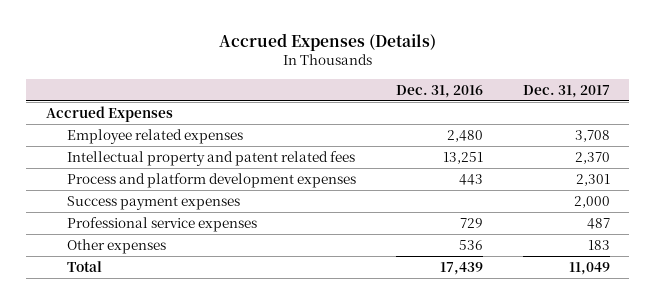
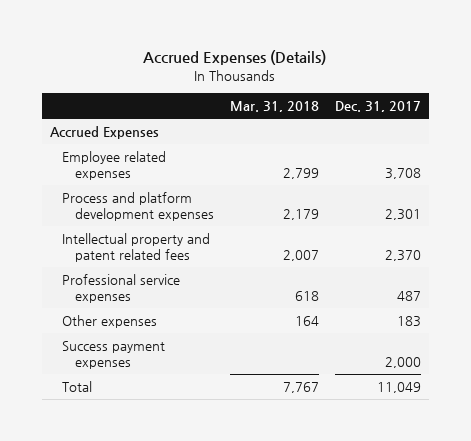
[395,84,483,98] Dec. 31, 2016 -> none
none -> [229,101,319,113] Mar. 31, 2018
[67,150,356,166] Intellectual property and patent related fees -> [62,233,211,262] Intellectual property and patent related fees
[67,195,241,210] Success payment expenses -> [62,341,166,369] Success payment expenses

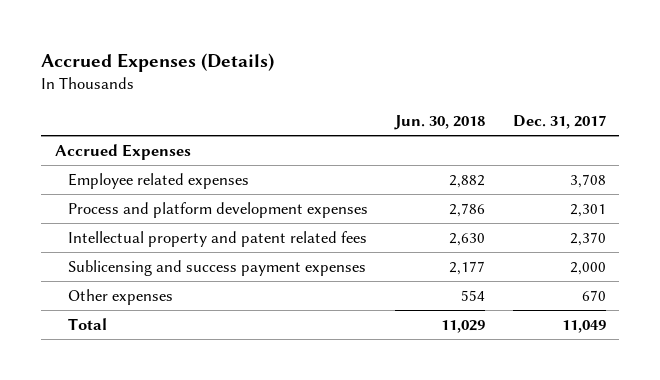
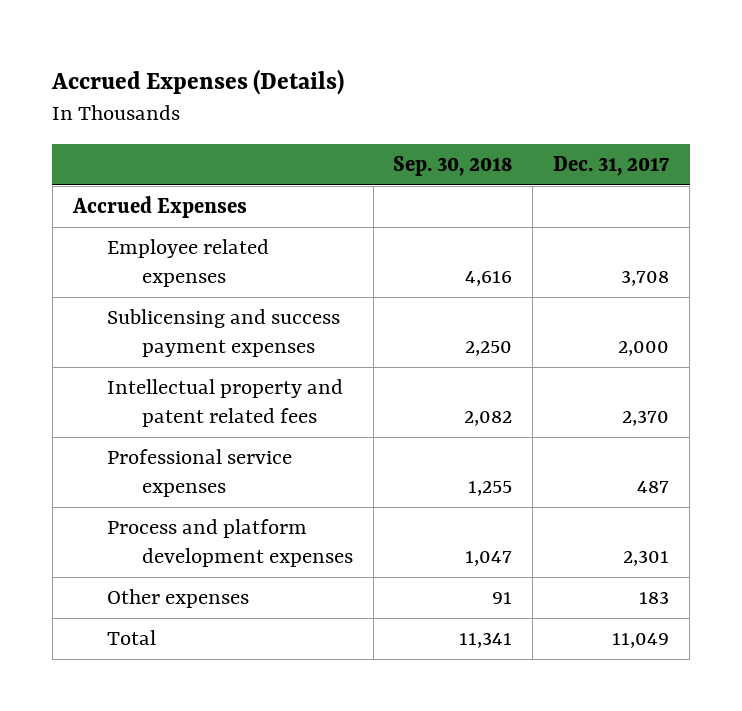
[394,114,486,130] Jun. 30, 2018 -> none
none -> [393,156,513,177] Sep. 30, 2018
[67,231,367,248] Intellectual property and patent related fees -> [107,379,344,427] Intellectual property and patent related fees
none -> [107,449,293,497] Professional service expenses
[67,202,368,219] Process and platform development expenses -> [107,519,353,567] Process and platform development expenses
[581,290,606,302] 670 -> [639,591,670,605] 183

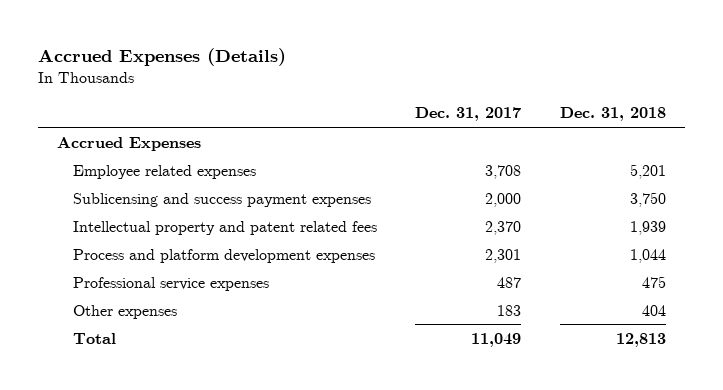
[393,156,513,177] Sep. 30, 2018 -> none
none -> [559,107,666,122] Dec. 31, 2018
[107,449,293,497] Professional service expenses -> [73,276,270,291] Professional service expenses

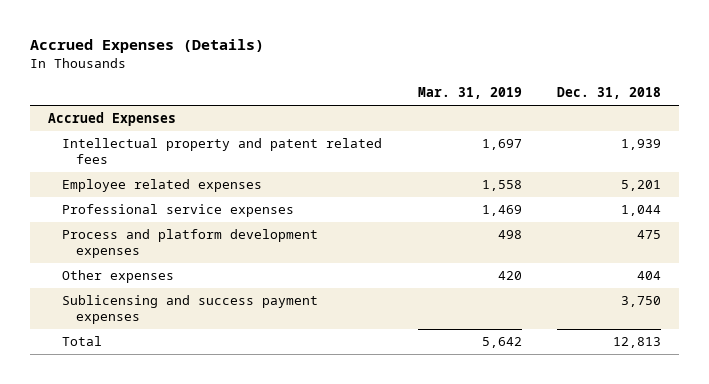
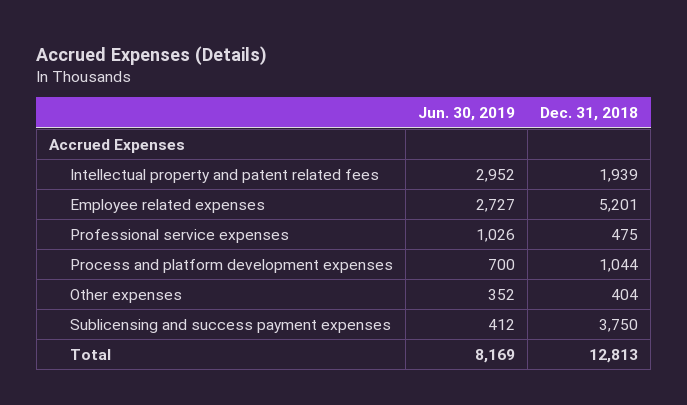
[417,87,522,100] Mar. 31, 2019 -> none
none -> [418,107,516,122] Jun. 30, 2019
[621,204,662,216] 1,044 -> [611,228,639,240] 475
[637,229,662,239] 475 -> [599,258,639,272] 1,044

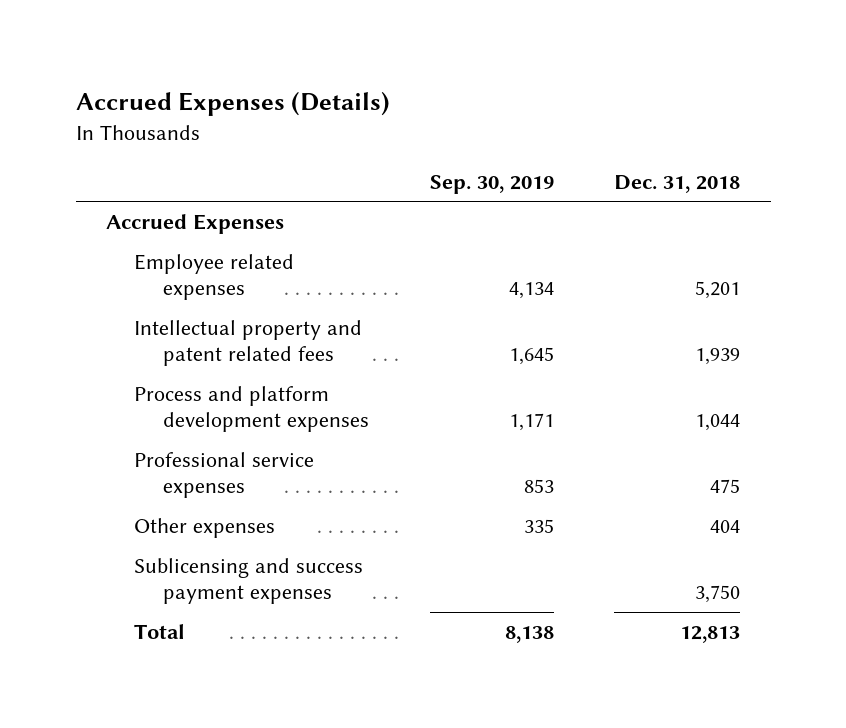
[418,107,516,122] Jun. 30, 2019 -> none
none -> [429,174,554,194] Sep. 30, 2019
[70,168,380,183] Intellectual property and patent related fees -> [134,319,363,367] Intellectual property and patent related fees
[70,228,290,243] Professional service expenses -> [134,451,315,499] Professional service expenses

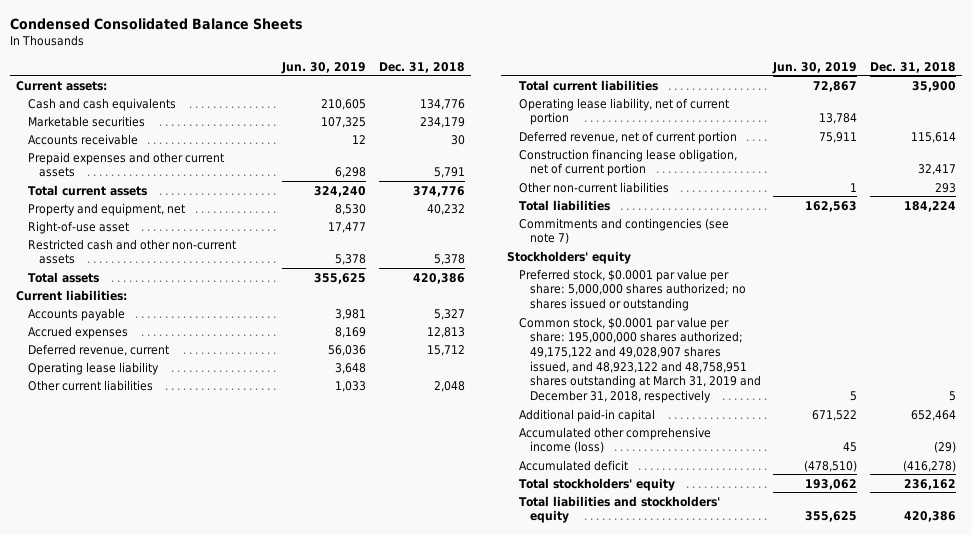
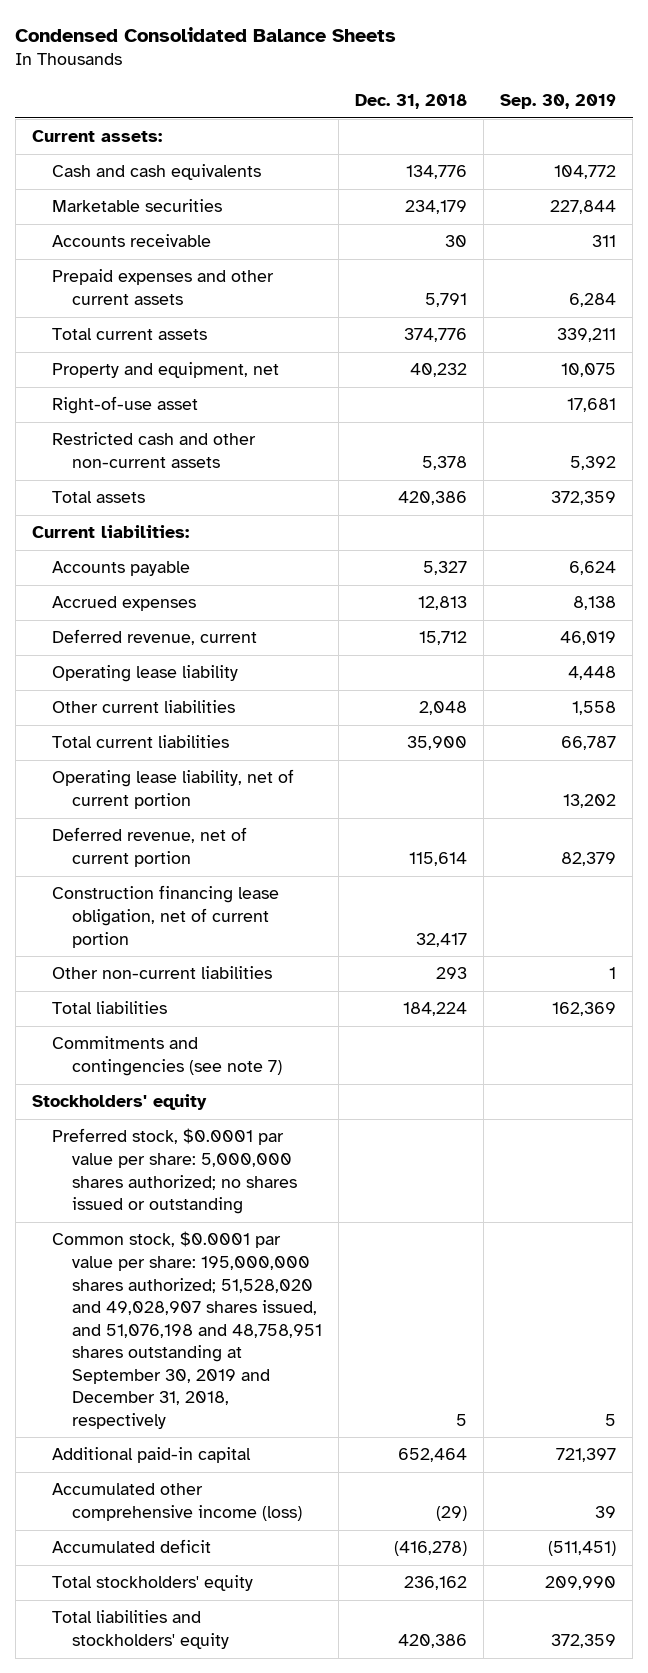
[281,61,367,74] Jun. 30, 2019 -> none
none -> [500,94,617,110] Sep. 30, 2019
[518,316,762,404] Common stock, $0.0001 par value per share: 195,000,000 shares authorized; 49,175,122 and 49,028,907 shares issued, and 48,923,122 and 48,758,951 shares outstanding at March 31, 2019 and December 31, 2018, respectively -> [51,1231,322,1429] Common stock, $0.0001 par value per share: 195,000,000 shares authorized; 51,528,020 and 49,028,907 shares issued, and 51,076,198 and 48,758,951 shares outstanding at September 30, 2019 and December 31, 2018, respectively

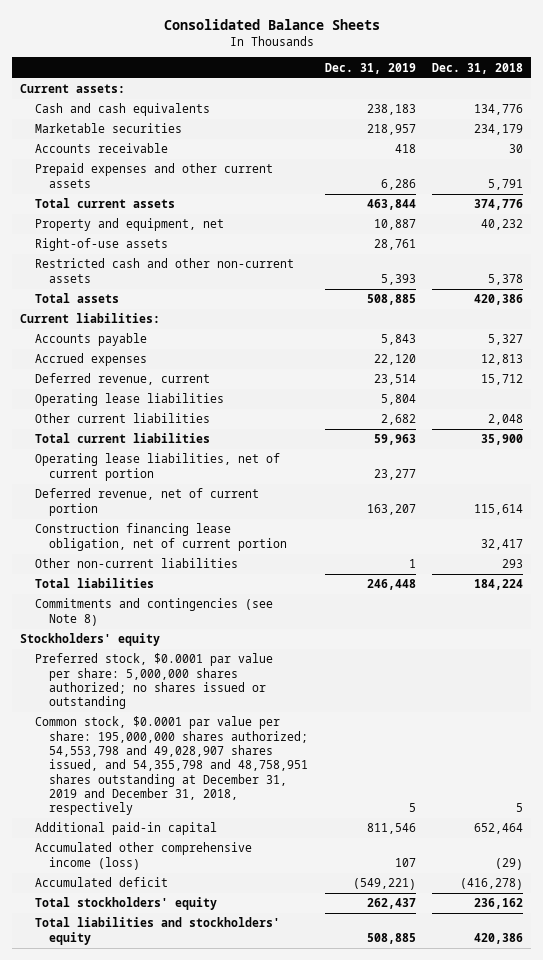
[15,26,397,42] Condensed Consolidated Balance Sheets -> [163,19,380,31] Consolidated Balance Sheets
[500,94,617,110] Sep. 30, 2019 -> none
none -> [324,62,416,74] Dec. 31, 2019
[51,396,198,415] Right-of-use asset -> [34,238,168,252] Right-of-use assets
[51,665,238,683] Operating lease liability -> [34,393,224,407] Operating lease liabilities
[51,769,294,810] Operating lease liability, net of current portion -> [34,453,280,481] Operating lease liabilities, net of current portion
[51,1036,282,1077] Commitments and contingencies (see note 7) -> [34,598,273,626] Commitments and contingencies (see Note 8)
[51,1231,322,1429] Common stock, $0.0001 par value per share: 195,000,000 shares authorized; 51,528,020 and 49,028,907 shares issued, and 51,076,198 and 48,758,951 shares outstanding at September 30, 2019 and December 31, 2018, respectively -> [34,716,309,816] Common stock, $0.0001 par value per share: 195,000,000 shares authorized; 54,553,798 and 49,028,907 shares issued, and 54,355,798 and 48,758,951 shares outstanding at December 31, 2019 and December 31, 2018, respectively

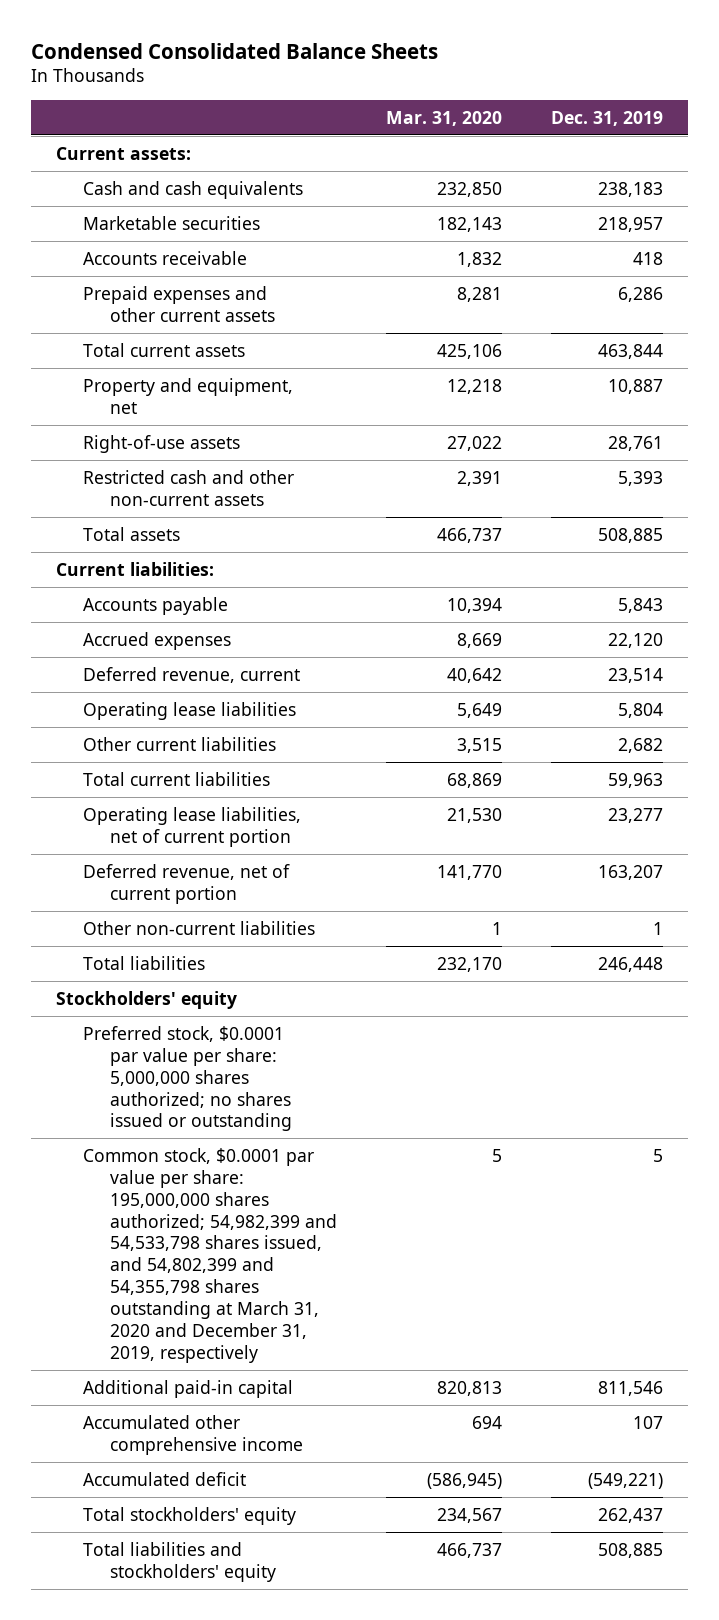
[163,19,380,31] Consolidated Balance Sheets -> [31,42,439,59] Condensed Consolidated Balance Sheets
[432,62,524,74] Dec. 31, 2018 -> none
none -> [386,110,503,126] Mar. 31, 2020
[34,523,288,551] Construction financing lease obligation, net of current portion -> none
[34,598,273,626] Commitments and contingencies (see Note 8) -> none
[34,716,309,816] Common stock, $0.0001 par value per share: 195,000,000 shares authorized; 54,553,798 and 49,028,907 shares issued, and 54,355,798 and 48,758,951 shares outstanding at December 31, 2019 and December 31, 2018, respectively -> [82,1147,337,1364] Common stock, $0.0001 par value per share: 195,000,000 shares authorized; 54,982,399 and 54,533,798 shares issued, and 54,802,399 and 54,355,798 shares outstanding at March 31, 2020 and December 31, 2019, respectively
[34,842,252,870] Accumulated other comprehensive income (loss) -> [82,1414,303,1455] Accumulated other comprehensive income

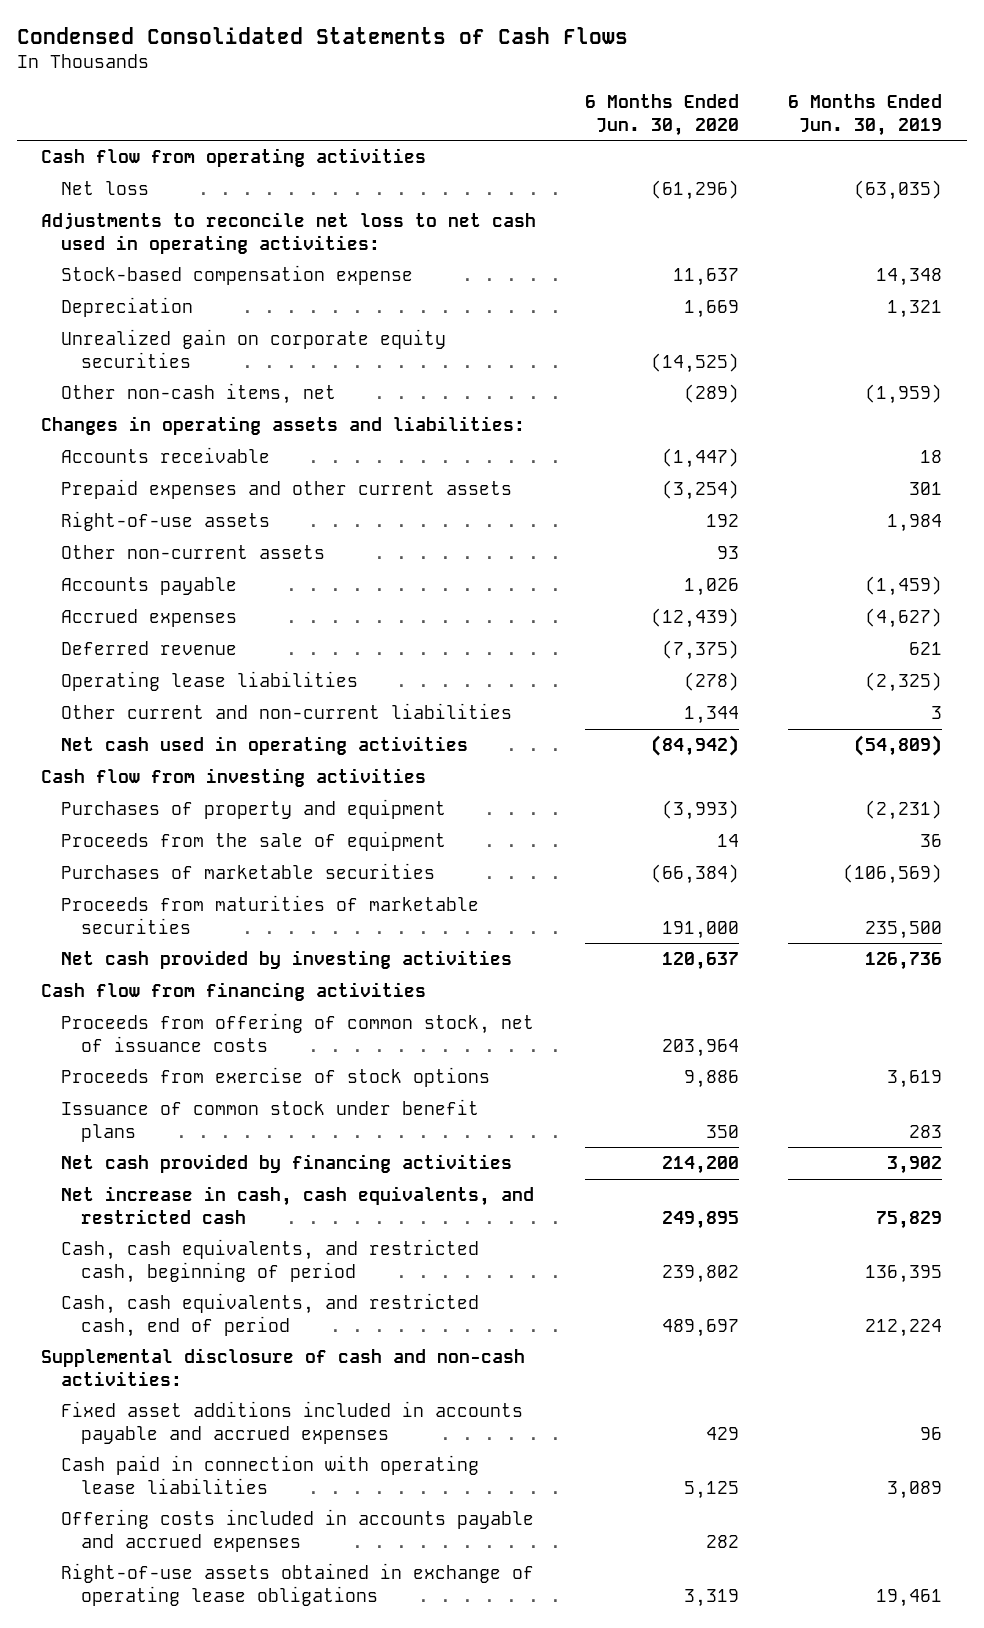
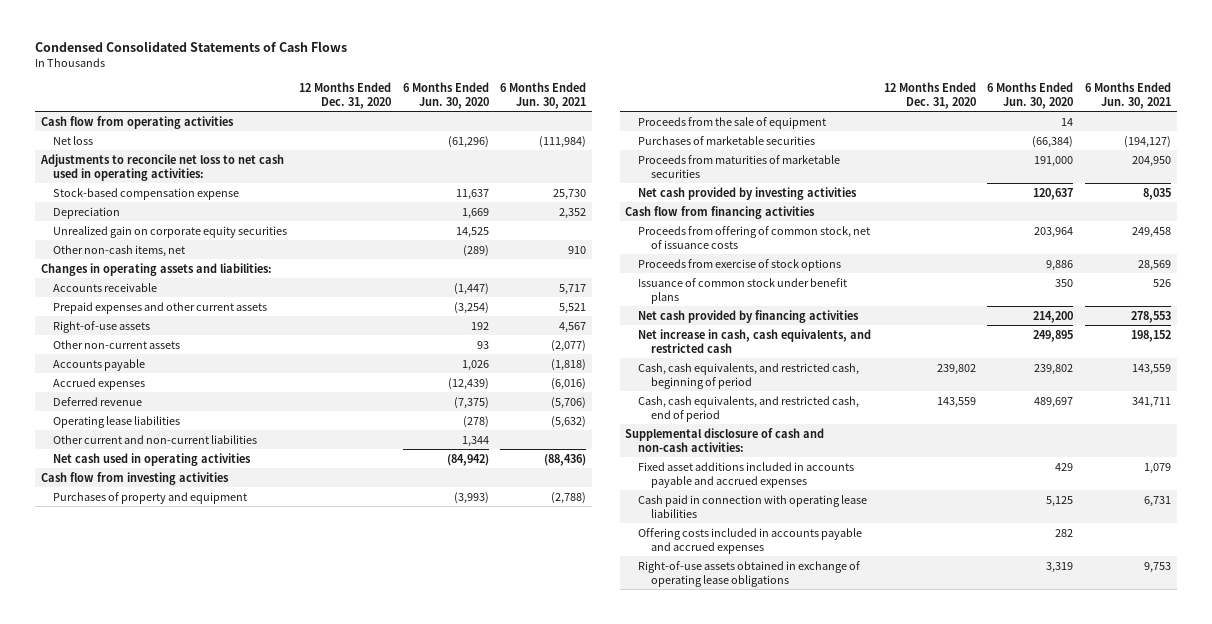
[788,94,943,136] 6 Months Ended Jun. 30, 2019 -> none
none -> [298,81,391,109] 12 Months Ended Dec. 31, 2020
none -> [500,81,587,109] 6 Months Ended Jun. 30, 2021
[651,352,740,373] (14,525) -> [455,226,489,238] 14,525

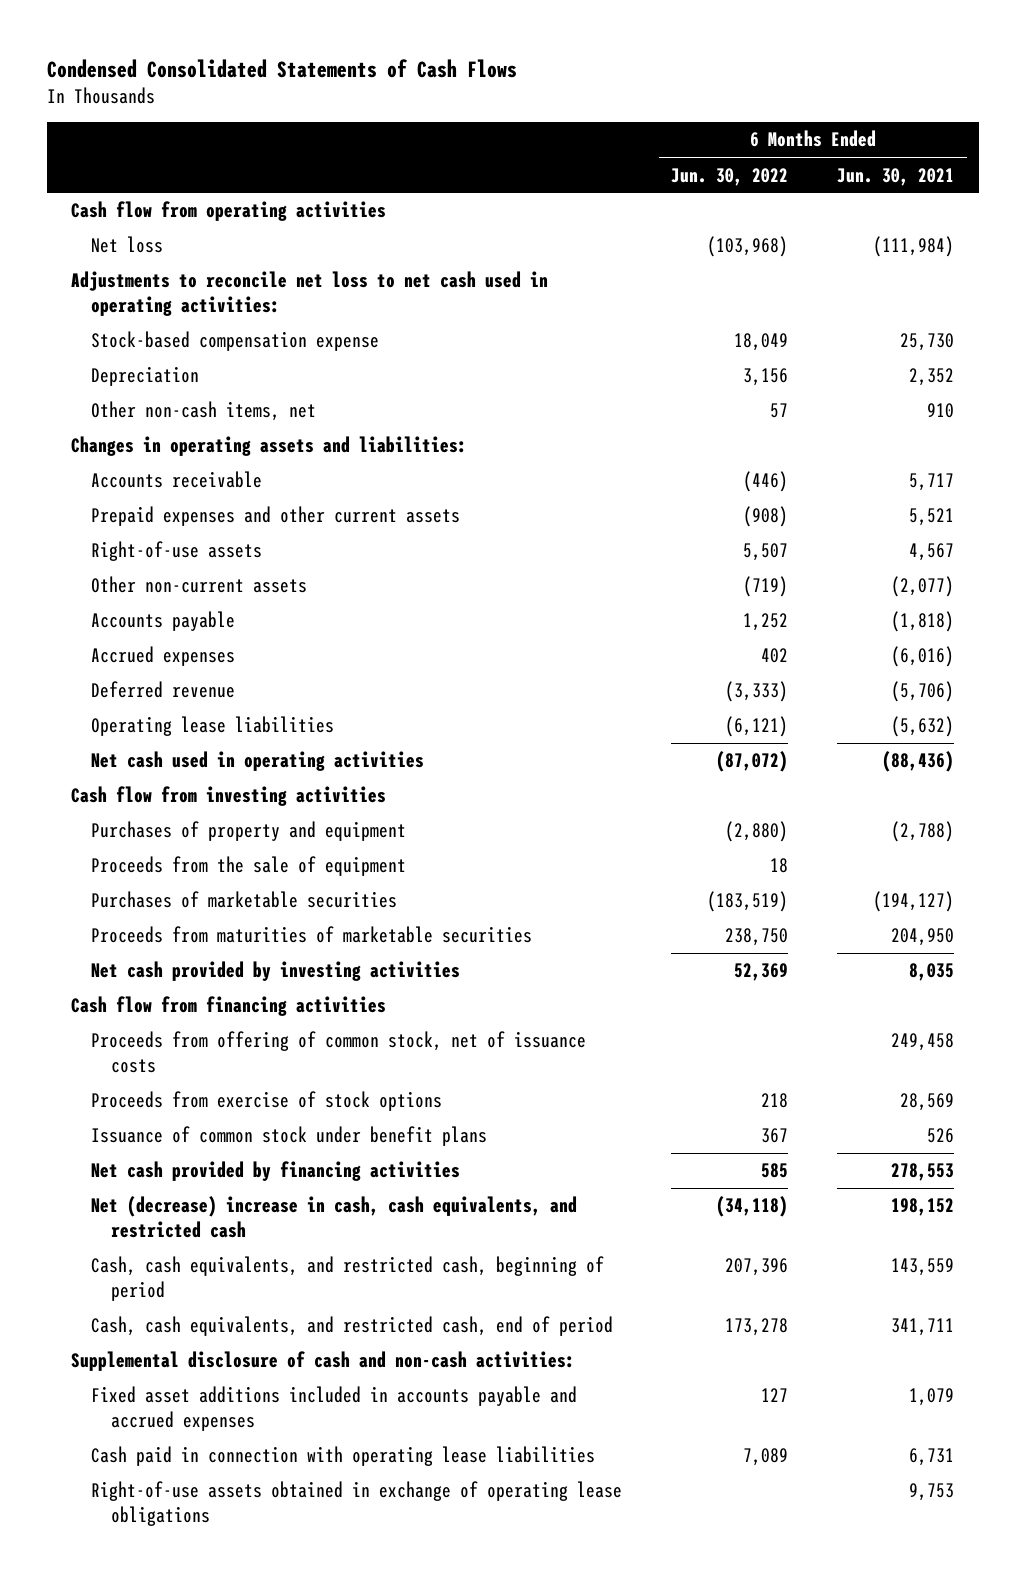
[298,81,391,109] 12 Months Ended Dec. 31, 2020 -> none
[402,81,489,109] 6 Months Ended Jun. 30, 2020 -> none
none -> [671,167,789,186] Jun. 30, 2022
[53,225,288,238] Unrealized gain on corporate equity securities -> none
[53,434,258,444] Other current and non-current liabilities -> none
[638,328,872,353] Net increase in cash, cash equivalents, and restricted cash -> [91,1196,578,1239] Net (decrease) increase in cash, cash equivalents, and restricted cash
[638,527,863,554] Offering costs included in accounts payable and accrued expenses -> none

